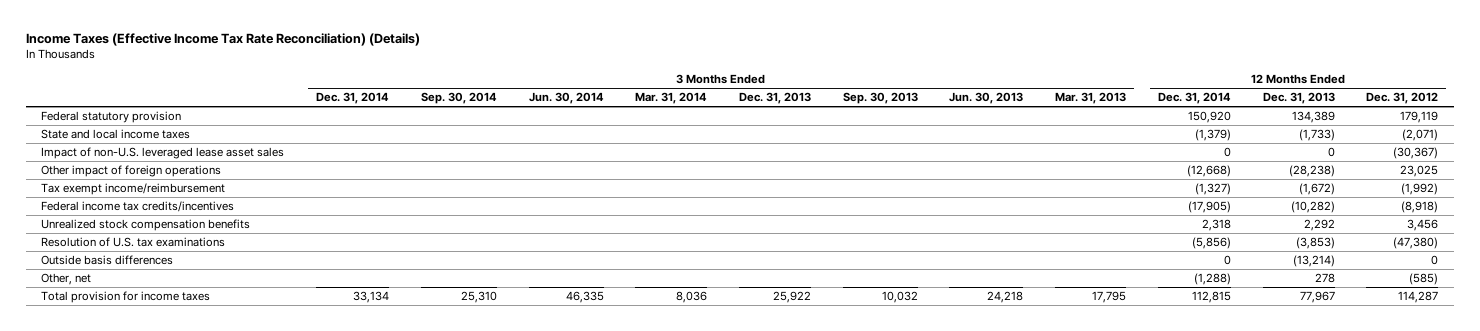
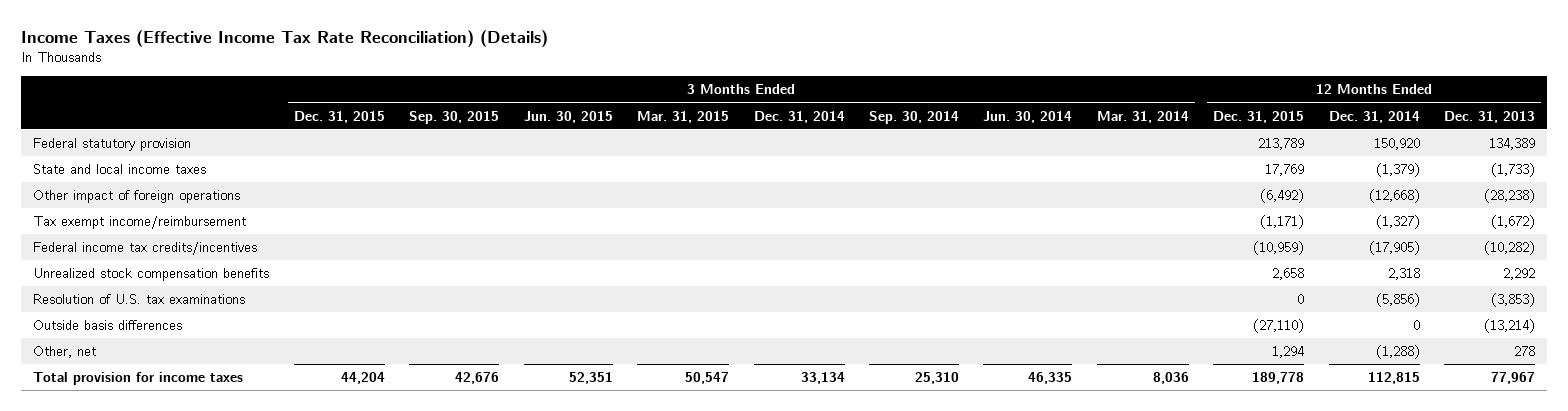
[739,92,812,105] Dec. 31, 2013 -> none
[842,92,918,105] Sep. 30, 2013 -> none
[949,92,1024,105] Jun. 30, 2013 -> none
[1055,92,1127,105] Mar. 31, 2013 -> none
[1366,92,1439,105] Dec. 31, 2012 -> none
none -> [293,110,385,123] Dec. 31, 2015
none -> [409,110,500,124] Sep. 30, 2015
none -> [523,110,613,123] Jun. 30, 2015
none -> [637,110,730,123] Mar. 31, 2015
none -> [1213,110,1305,123] Dec. 31, 2015
[41,147,285,160] Impact of non-U.S. leveraged lease asset sales -> none

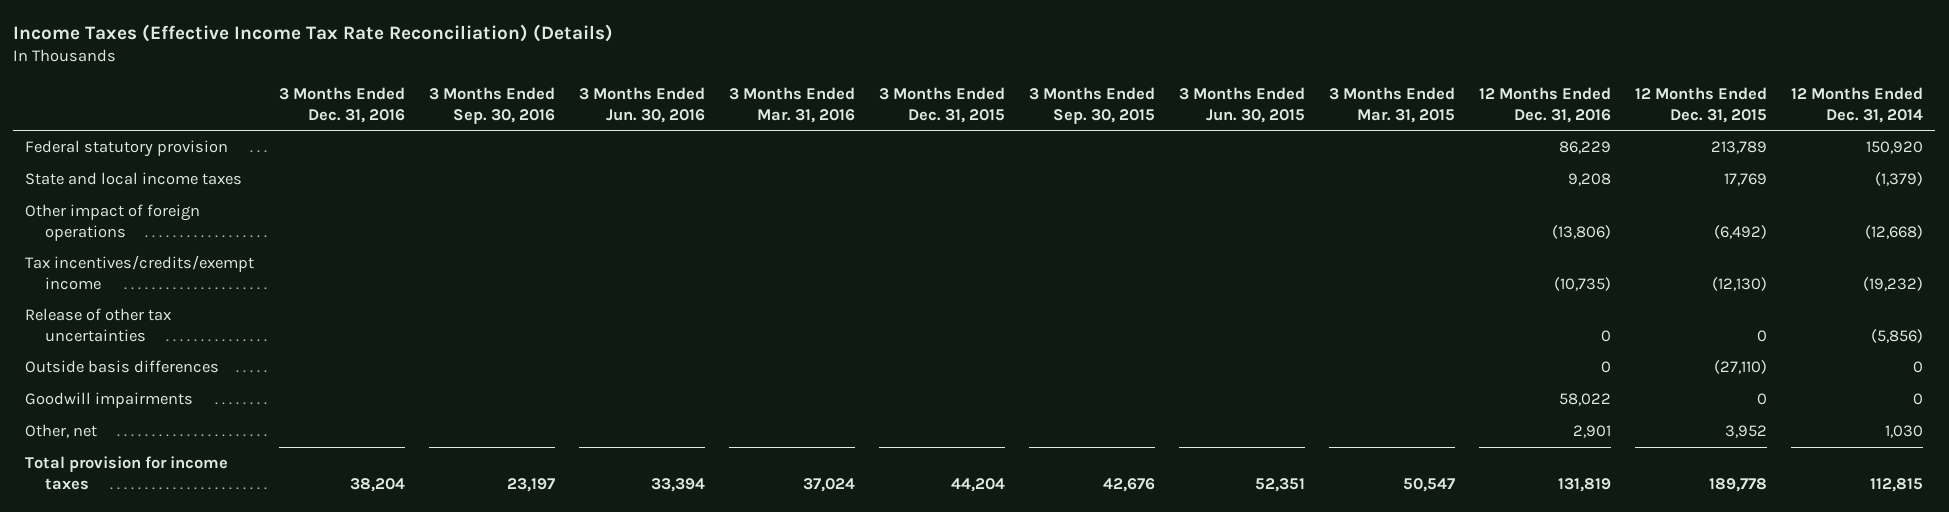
[753,110,845,123] Dec. 31, 2014 -> none
[868,110,959,124] Sep. 30, 2014 -> none
[983,110,1073,123] Jun. 30, 2014 -> none
[1096,110,1189,123] Mar. 31, 2014 -> none
[1443,110,1535,123] Dec. 31, 2013 -> none
none -> [278,87,405,123] 3 Months Ended Dec. 31, 2016
none -> [428,87,555,124] 3 Months Ended Sep. 30, 2016
none -> [578,87,705,123] 3 Months Ended Jun. 30, 2016
none -> [728,87,855,123] 3 Months Ended Mar. 31, 2016
none -> [1479,87,1612,123] 12 Months Ended Dec. 31, 2016
[33,215,247,229] Tax exempt income/reimbursement -> none
[33,267,270,281] Unrealized stock compensation benefits -> none
[33,241,258,255] Federal income tax credits/incentives -> [25,255,255,290] Tax incentives/credits/exempt income
[1253,240,1305,255] (10,959) -> [1712,276,1768,291] (12,130)
[1368,240,1420,255] (17,905) -> [1863,276,1924,291] (19,232)
[33,293,246,304] Resolution of U.S. tax examinations -> [25,308,172,342] Release of other tax uncertainties
none -> [25,392,194,409] Goodwill impairments
[1272,345,1305,358] 1,294 -> [1725,425,1768,439] 3,952
[1375,344,1420,359] (1,288) -> [1885,425,1924,439] 1,030

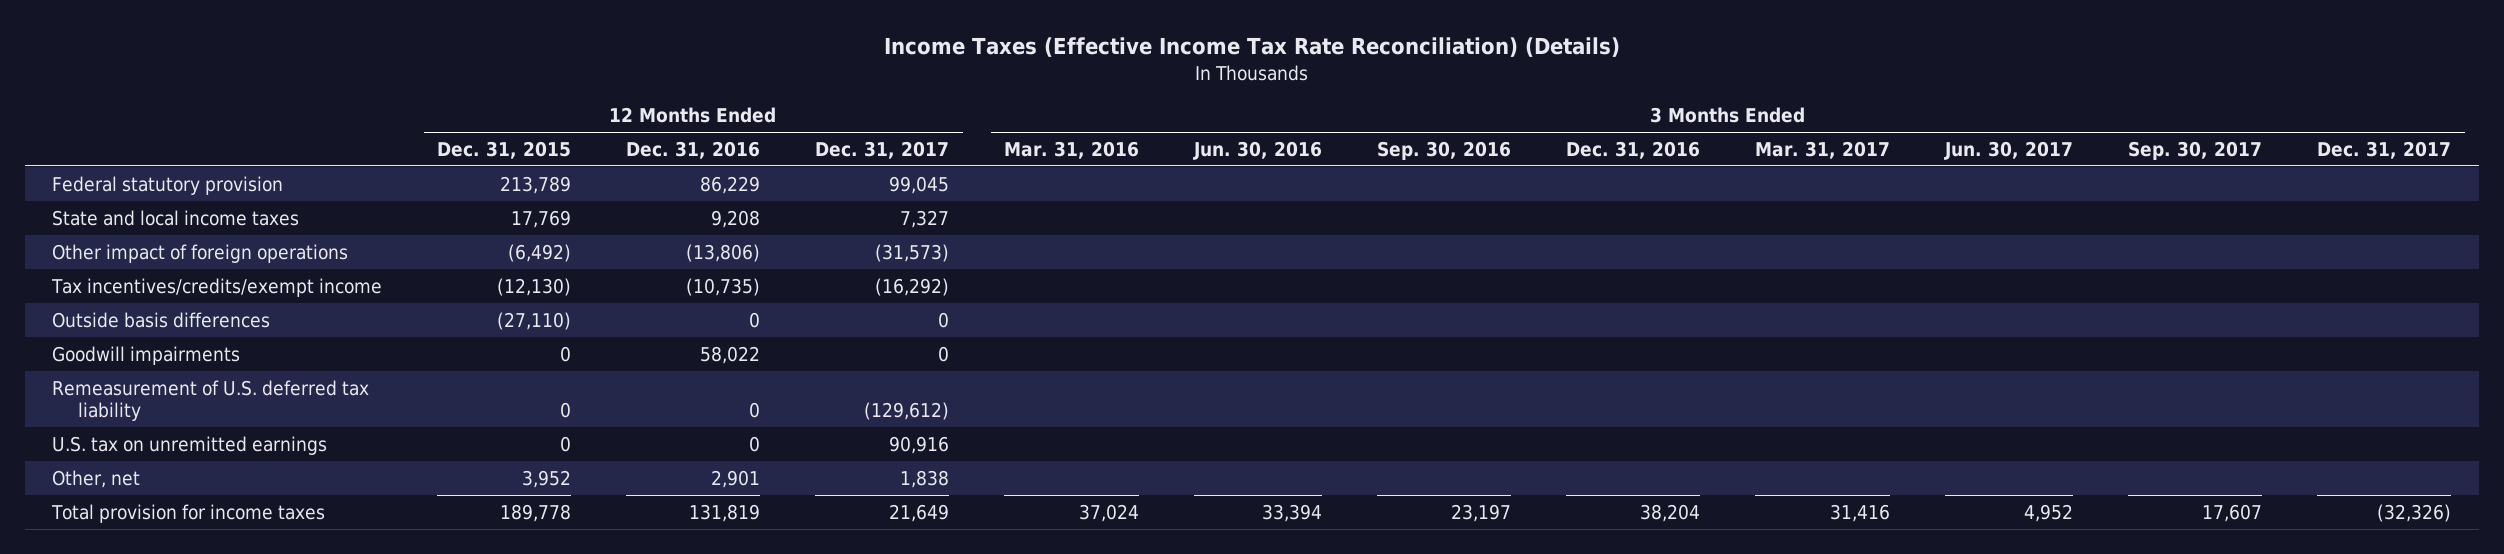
[878,87,1005,123] 3 Months Ended Dec. 31, 2015 -> none
[1028,87,1155,124] 3 Months Ended Sep. 30, 2015 -> none
[1179,87,1306,123] 3 Months Ended Jun. 30, 2015 -> none
[1329,87,1456,123] 3 Months Ended Mar. 31, 2015 -> none
[1791,87,1924,123] 12 Months Ended Dec. 31, 2014 -> none
none -> [815,140,950,159] Dec. 31, 2017
none -> [1755,140,1891,159] Mar. 31, 2017
none -> [1944,140,2074,160] Jun. 30, 2017
none -> [2128,140,2263,160] Sep. 30, 2017
none -> [2317,140,2452,159] Dec. 31, 2017
[25,308,172,342] Release of other tax uncertainties -> none
none -> [52,379,370,422] Remeasurement of U.S. deferred tax liability
none -> [52,435,328,455] U.S. tax on unremitted earnings

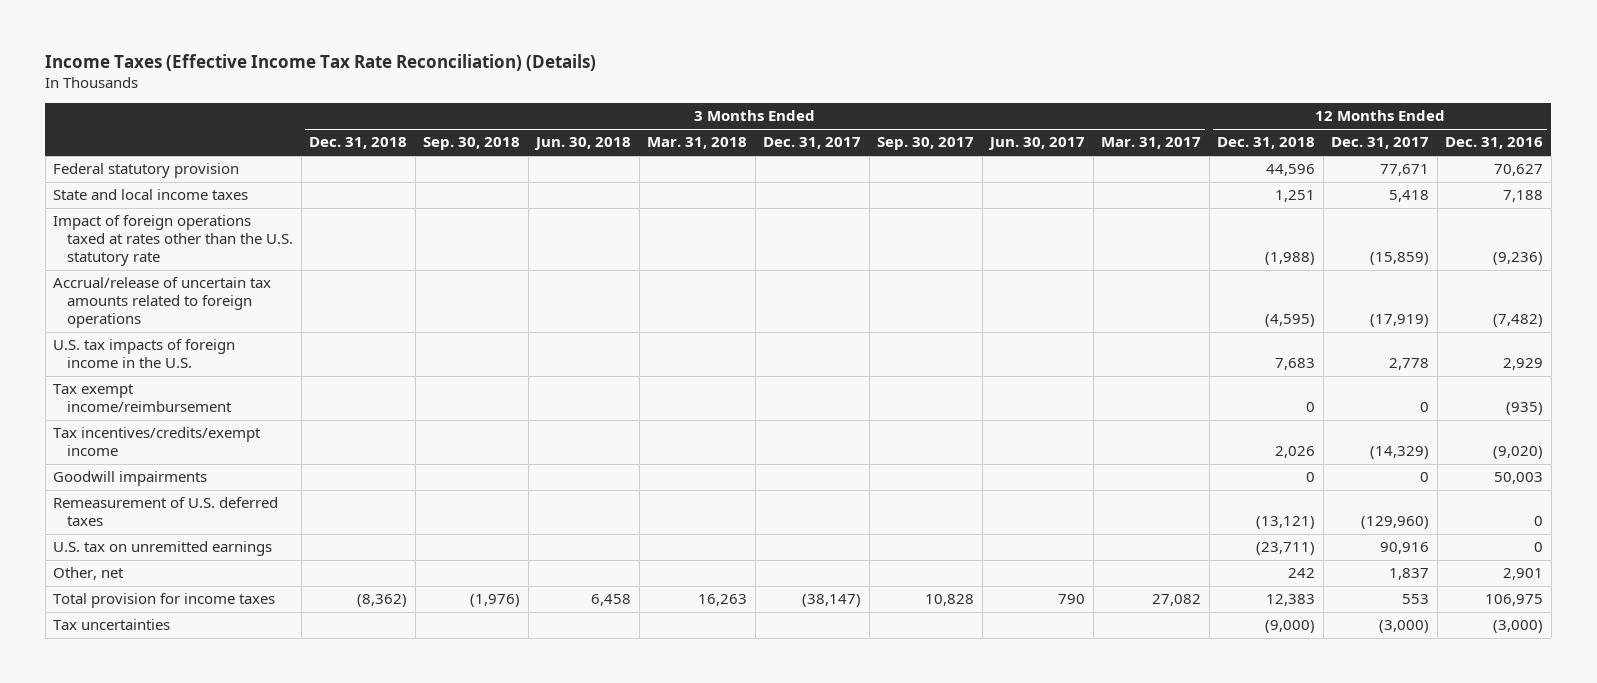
[437,140,572,159] Dec. 31, 2015 -> none
[1004,140,1140,159] Mar. 31, 2016 -> none
[1193,140,1323,160] Jun. 30, 2016 -> none
[1377,140,1512,160] Sep. 30, 2016 -> none
[1566,140,1701,159] Dec. 31, 2016 -> none
none -> [309,137,408,150] Dec. 31, 2018
none -> [423,137,521,151] Sep. 30, 2018
none -> [534,137,632,151] Jun. 30, 2018
none -> [647,137,748,150] Mar. 31, 2018
none -> [1217,137,1316,150] Dec. 31, 2018
[52,311,271,328] Outside basis differences -> none
[700,175,761,194] 86,229 -> [1494,164,1544,177] 70,627
[889,175,950,194] 99,045 -> [1380,164,1430,177] 77,671
[711,209,761,228] 9,208 -> [1503,190,1544,203] 7,188
[900,209,950,228] 7,327 -> [1389,190,1430,203] 5,418
[52,243,349,263] Other impact of foreign operations -> [53,215,294,267] Impact of foreign operations taxed at rates other than the U.S. statutory rate
[686,243,761,262] (13,806) -> [1493,252,1544,266] (9,236)
[875,243,950,262] (31,573) -> [1370,252,1430,266] (15,859)
none -> [53,277,272,329] Accrual/release of uncertain tax amounts related to foreign operations
none -> [53,339,236,369] U.S. tax impacts of foreign income in the U.S.
none -> [53,384,233,413] Tax exempt income/reimbursement
[686,277,761,296] (10,735) -> [1493,446,1544,460] (9,020)
[875,277,950,296] (16,292) -> [1370,446,1430,460] (14,329)
[700,345,761,364] 58,022 -> [1494,472,1544,485] 50,003
[52,379,370,422] Remeasurement of U.S. deferred tax liability -> [53,497,279,527] Remeasurement of U.S. deferred taxes
[864,402,950,421] (129,612) -> [1361,516,1430,530] (129,960)
[900,469,950,488] 1,838 -> [1389,568,1430,581] 1,837
[689,503,761,522] 131,819 -> [1485,594,1544,607] 106,975
[889,503,950,522] 21,649 -> [1402,594,1430,605] 553
[1830,503,1891,522] 31,416 -> [1152,594,1202,607] 27,082
[2024,503,2074,522] 4,952 -> [1058,594,1086,605] 790
[2202,503,2263,522] 17,607 -> [925,594,975,607] 10,828
[2377,503,2452,522] (32,326) -> [802,594,862,608] (38,147)
none -> [53,619,171,631] Tax uncertainties

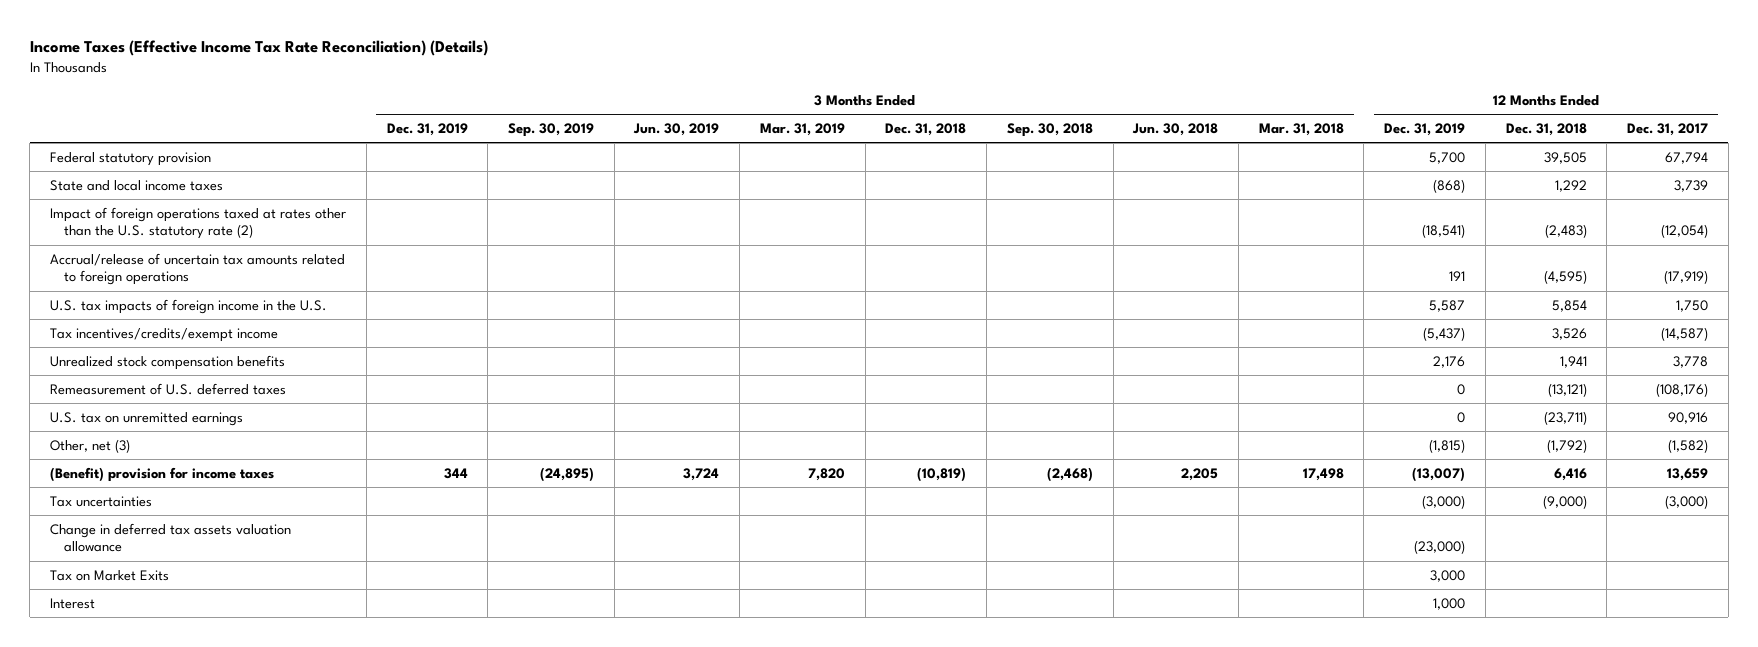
[763,137,862,150] Dec. 31, 2017 -> none
[877,137,975,151] Sep. 30, 2017 -> none
[988,137,1086,151] Jun. 30, 2017 -> none
[1101,137,1202,150] Mar. 31, 2017 -> none
[1445,137,1544,150] Dec. 31, 2016 -> none
none -> [386,123,468,137] Dec. 31, 2019
none -> [507,123,594,138] Sep. 30, 2019
none -> [633,123,720,137] Jun. 30, 2019
none -> [759,123,845,137] Mar. 31, 2019
none -> [1384,123,1466,137] Dec. 31, 2019
[1266,164,1316,177] 44,596 -> [1543,151,1587,164] 39,505
[1380,164,1430,177] 77,671 -> [1665,151,1709,164] 67,794
[1275,190,1316,203] 1,251 -> [1554,179,1587,192] 1,292
[1389,190,1430,203] 5,418 -> [1674,179,1709,192] 3,739
[53,215,294,267] Impact of foreign operations taxed at rates other than the U.S. statutory rate -> [50,206,347,240] Impact of foreign operations taxed at rates other than the U.S. statutory rate (2)
[1265,252,1316,266] (1,988) -> [1544,224,1587,239] (2,483)
[1370,252,1430,266] (15,859) -> [1661,224,1709,239] (12,054)
[53,384,233,413] Tax exempt income/reimbursement -> none
[53,471,208,487] Goodwill impairments -> none
[1275,358,1316,371] 7,683 -> [1551,299,1587,312] 5,854
[1389,358,1430,371] 2,778 -> [1676,299,1709,312] 1,750
[1275,446,1316,459] 2,026 -> [1551,327,1587,340] 3,526
[1370,446,1430,460] (14,329) -> [1661,326,1709,341] (14,587)
none -> [50,354,286,370] Unrealized stock compensation benefits
[1361,516,1430,530] (129,960) -> [1656,382,1709,397] (108,176)
[53,567,125,581] Other, net -> [50,438,131,453] Other, net (3)
[1288,568,1316,579] 242 -> [1546,438,1587,453] (1,792)
[1389,568,1430,581] 1,837 -> [1668,438,1709,453] (1,582)
[53,593,276,609] Total provision for income taxes -> [50,466,275,482] (Benefit) provision for income taxes
[357,594,408,608] (8,362) -> [917,466,967,482] (10,819)
[470,594,521,608] (1,976) -> [1046,466,1093,482] (2,468)
[591,594,632,607] 6,458 -> [1181,467,1219,481] 2,205
[698,594,748,607] 16,263 -> [1302,467,1344,481] 17,498
[1266,594,1316,607] 12,383 -> [1553,467,1587,481] 6,416
[1402,594,1430,605] 553 -> [1667,467,1709,481] 13,659
none -> [50,522,292,553] Change in deferred tax assets valuation allowance
none -> [50,569,170,581] Tax on Market Exits
none -> [50,597,96,609] Interest

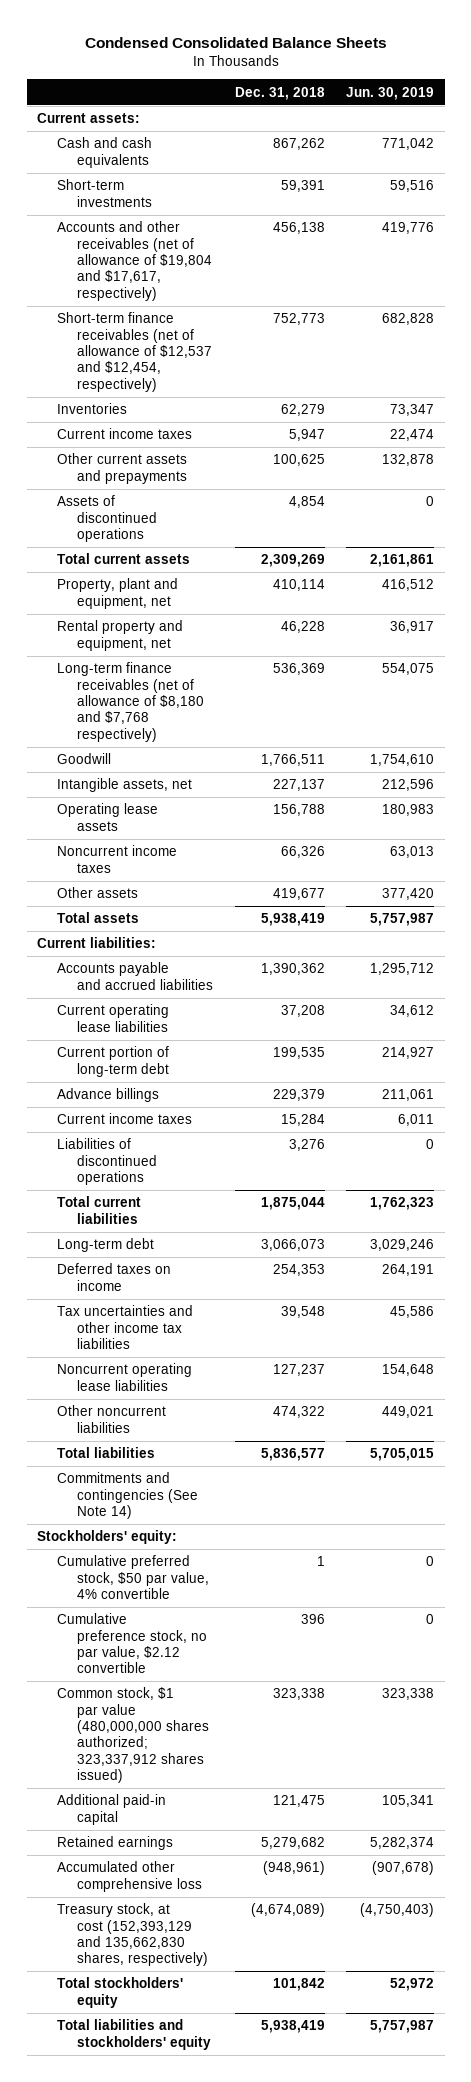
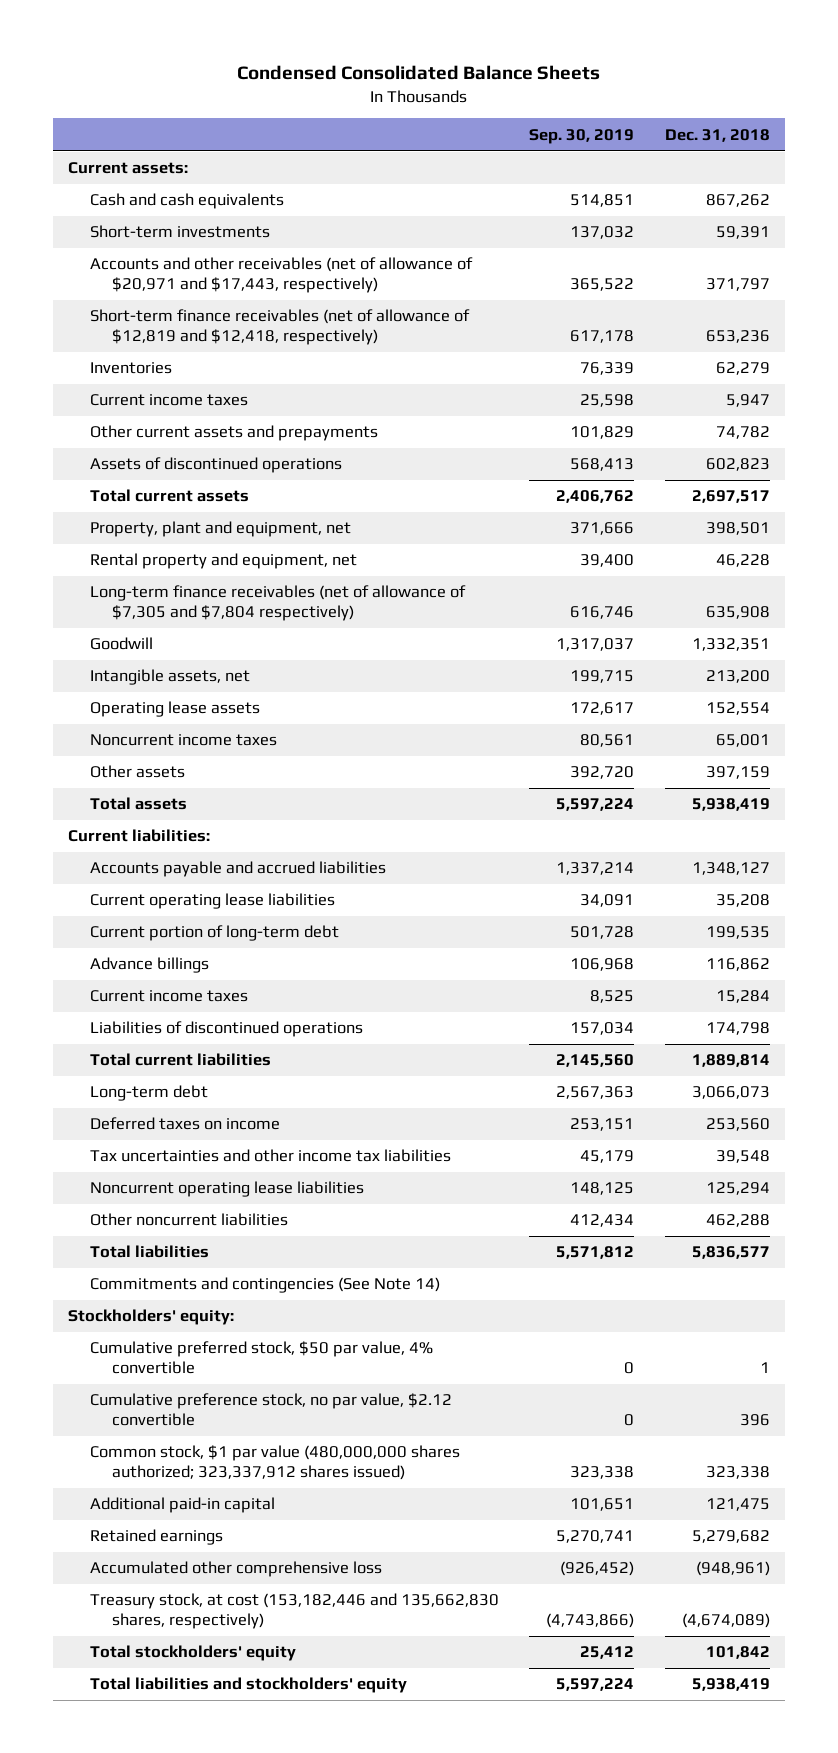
[345,86,434,100] Jun. 30, 2019 -> none
none -> [529,128,635,144] Sep. 30, 2019
[57,221,213,301] Accounts and other receivables (net of allowance of $19,804 and $17,617, respectively) -> [90,257,474,294] Accounts and other receivables (net of allowance of $20,971 and $17,443, respectively)
[272,222,325,235] 456,138 -> [705,278,770,292] 371,797
[57,312,213,392] Short-term finance receivables (net of allowance of $12,537 and $12,454, respectively) -> [90,309,471,346] Short-term finance receivables (net of allowance of $12,819 and $12,418, respectively)
[272,313,325,326] 752,773 -> [705,330,770,344] 653,236
[272,454,325,467] 100,625 -> [715,426,770,440] 74,782
[288,496,325,509] 4,854 -> [705,458,770,472] 602,823
[260,554,325,568] 2,309,269 -> [691,490,770,504] 2,697,517
[272,579,325,592] 410,114 -> [705,522,770,536] 398,501
[57,662,205,742] Long-term finance receivables (net of allowance of $8,180 and $7,768 respectively) -> [90,585,467,622] Long-term finance receivables (net of allowance of $7,305 and $7,804 respectively)
[272,663,325,676] 536,369 -> [705,606,770,620] 635,908
[260,754,325,767] 1,766,511 -> [691,638,770,652] 1,332,351
[272,779,325,792] 227,137 -> [705,670,770,684] 213,200
[272,804,325,817] 156,788 -> [705,702,770,716] 152,554
[280,846,325,859] 66,326 -> [715,734,770,748] 65,001
[272,888,325,901] 419,677 -> [705,766,770,780] 397,159
[260,963,325,976] 1,390,362 -> [691,862,770,876] 1,348,127
[280,1005,325,1018] 37,208 -> [715,894,770,908] 35,208
[272,1089,325,1102] 229,379 -> [705,958,770,972] 116,862
[288,1139,325,1152] 3,276 -> [705,1022,770,1036] 174,798
[260,1197,325,1211] 1,875,044 -> [691,1054,770,1068] 1,889,814
[272,1264,325,1277] 254,353 -> [705,1118,770,1132] 253,560
[272,1364,325,1377] 127,237 -> [705,1182,770,1196] 125,294
[272,1406,325,1419] 474,322 -> [705,1214,770,1228] 462,288
[57,1903,209,1967] Treasury stock, at cost (152,393,129 and 135,662,830 shares, respectively) -> [90,1593,500,1630] Treasury stock, at cost (153,182,446 and 135,662,830 shares, respectively)

